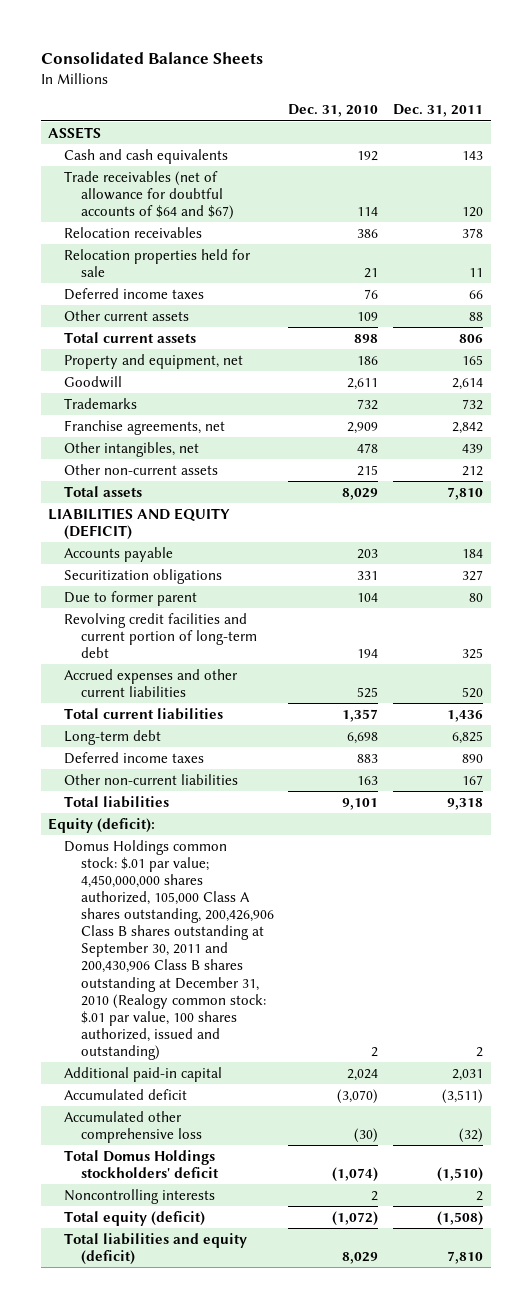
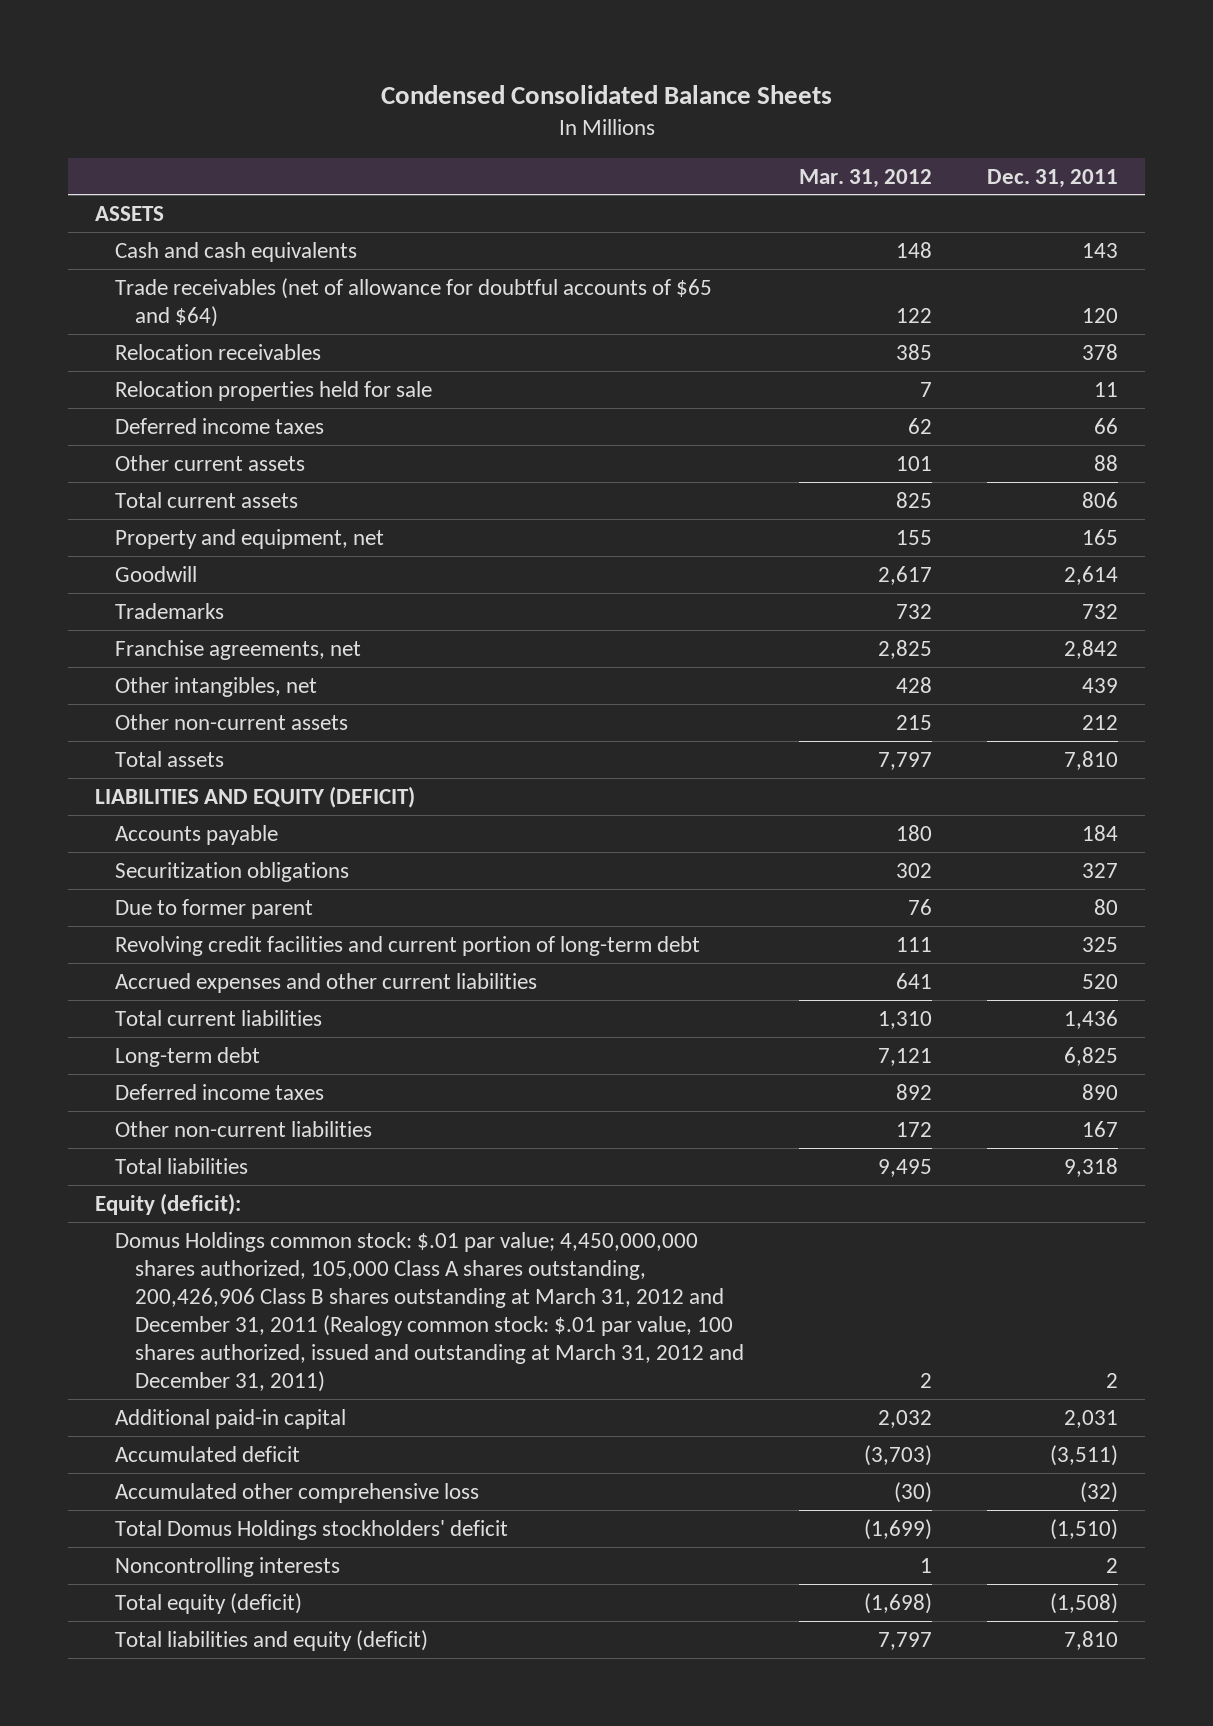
[40,51,263,64] Consolidated Balance Sheets -> [380,84,832,104] Condensed Consolidated Balance Sheets
[288,104,379,118] Dec. 31, 2010 -> none
none -> [799,168,933,188] Mar. 31, 2012
[64,170,234,221] Trade receivables (net of allowance for doubtful accounts of $64 and $67) -> [115,277,713,327] Trade receivables (net of allowance for doubtful accounts of $65 and $64)
[64,839,274,1060] Domus Holdings common stock: $.01 par value; 4,450,000,000 shares authorized, 105,000 Class A shares outstanding, 200,426,906 Class B shares outstanding at September 30, 2011 and 200,430,906 Class B shares outstanding at December 31, 2010 (Realogy common stock: $.01 par value, 100 shares authorized, issued and outstanding) -> [115,1231,745,1392] Domus Holdings common stock: $.01 par value; 4,450,000,000 shares authorized, 105,000 Class A shares outstanding, 200,426,906 Class B shares outstanding at March 31, 2012 and December 31, 2011 (Realogy common stock: $.01 par value, 100 shares authorized, issued and outstanding at March 31, 2012 and December 31, 2011)

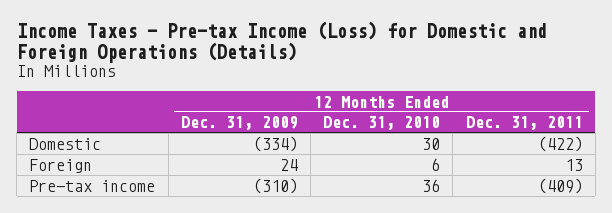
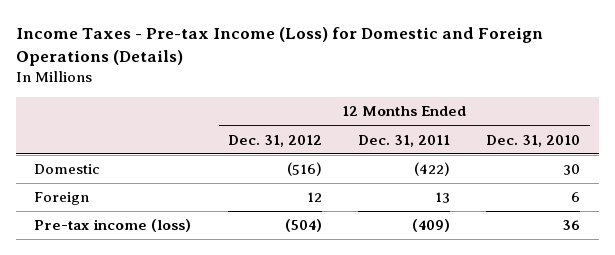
[180,116,298,131] Dec. 31, 2009 -> none
none -> [227,134,322,147] Dec. 31, 2012
[29,179,156,192] Pre-tax income -> [34,219,192,233] Pre-tax income (loss)

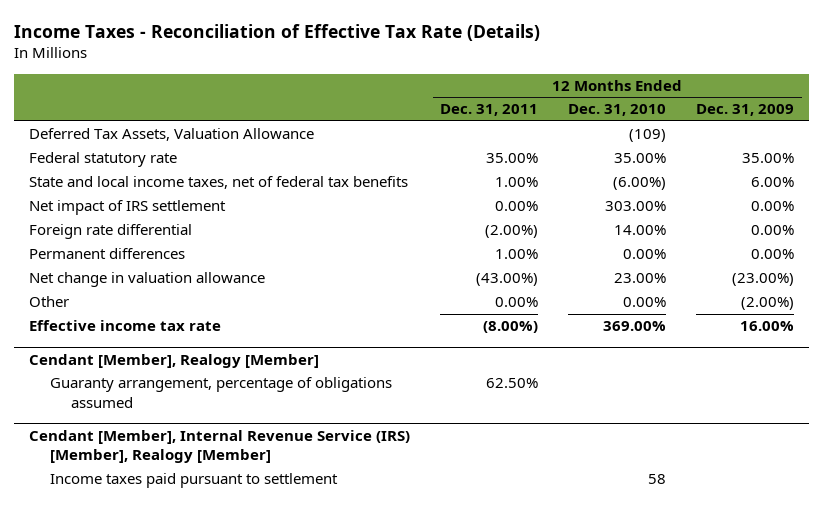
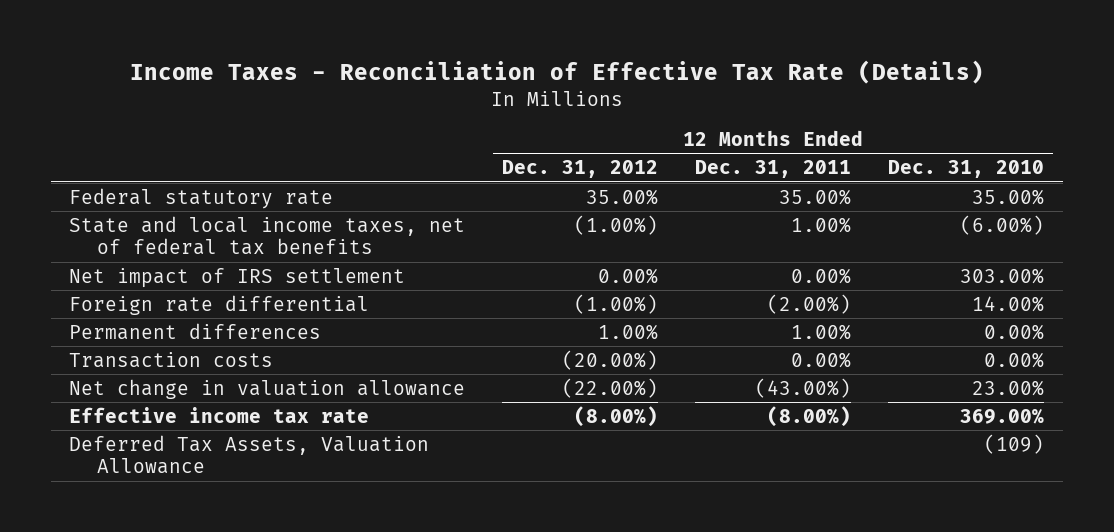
[696,104,795,117] Dec. 31, 2009 -> none
none -> [502,160,659,179] Dec. 31, 2012
none -> [69,351,274,368] Transaction costs
[29,296,70,308] Other -> none
[29,353,320,368] Cendant [Member], Realogy [Member] -> none
[50,377,393,408] Guaranty arrangement, percentage of obligations assumed -> none
[29,429,411,464] Cendant [Member], Internal Revenue Service (IRS) [Member], Realogy [Member] -> none
[50,473,339,489] Income taxes paid pursuant to settlement -> none
[29,128,315,142] Deferred Tax Assets, Valuation Allowance -> [69,434,430,475] Deferred Tax Assets, Valuation Allowance

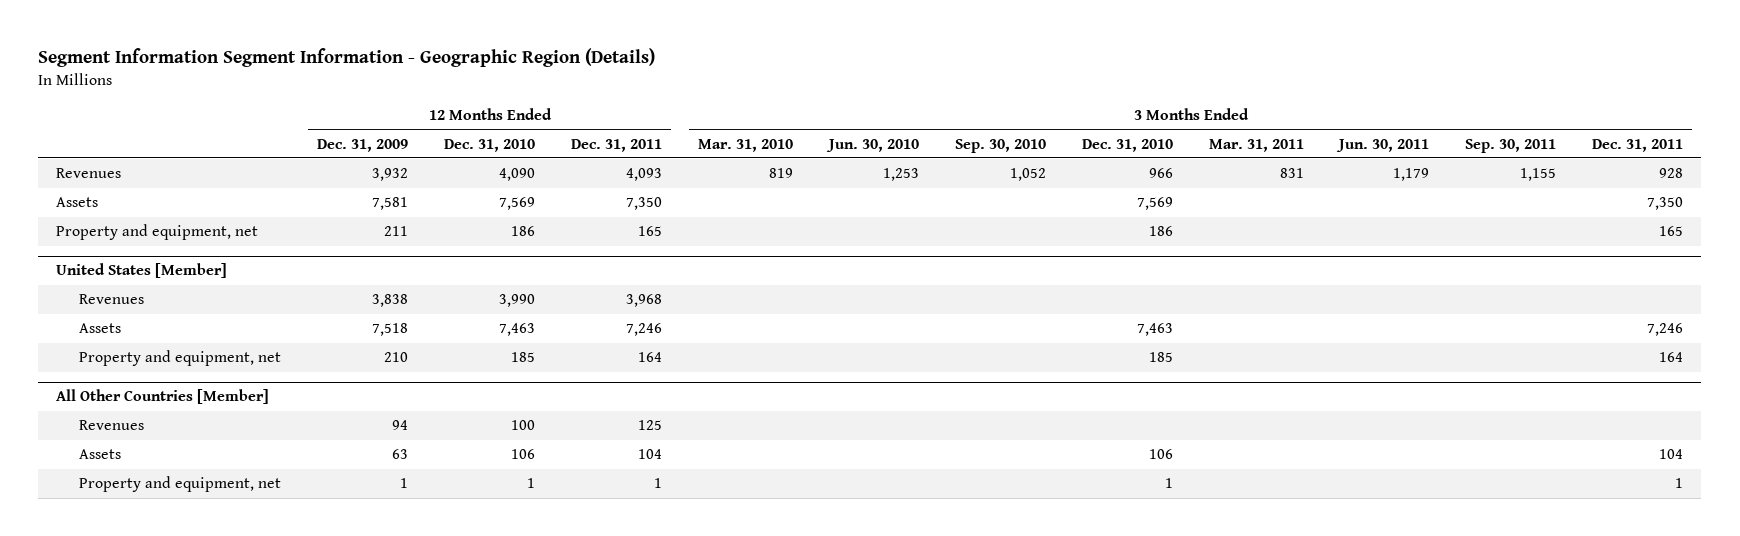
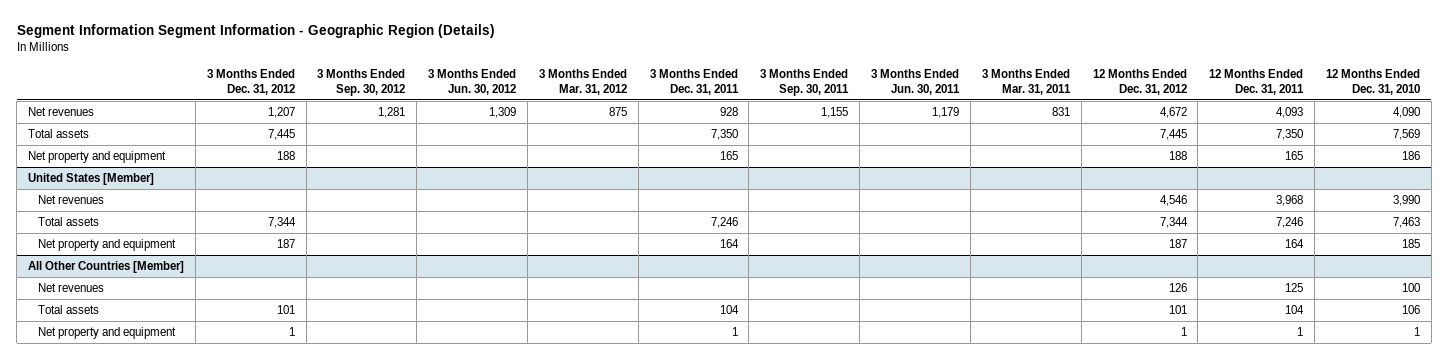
[317,138,409,152] Dec. 31, 2009 -> none
[697,138,793,152] Mar. 31, 2010 -> none
[825,138,919,152] Jun. 30, 2010 -> none
[954,138,1046,153] Sep. 30, 2010 -> none
[1081,138,1173,152] Dec. 31, 2010 -> none
none -> [206,68,295,95] 3 Months Ended Dec. 31, 2012
none -> [317,68,406,96] 3 Months Ended Sep. 30, 2012
none -> [428,68,517,95] 3 Months Ended Jun. 30, 2012
none -> [538,68,627,95] 3 Months Ended Mar. 31, 2012
none -> [1092,68,1187,95] 12 Months Ended Dec. 31, 2012
[56,168,122,179] Revenues -> [27,107,94,117] Net revenues
[56,197,99,208] Assets -> [27,129,89,139] Total assets
[56,224,259,241] Property and equipment, net -> [27,151,166,164] Net property and equipment
[79,294,145,305] Revenues -> [38,195,105,205] Net revenues
[79,323,122,334] Assets -> [38,217,100,227] Total assets
[79,350,282,367] Property and equipment, net -> [38,239,177,252] Net property and equipment
[79,420,145,431] Revenues -> [38,283,105,293] Net revenues
[79,449,122,460] Assets -> [38,305,100,315] Total assets
[79,476,282,493] Property and equipment, net -> [38,327,177,340] Net property and equipment

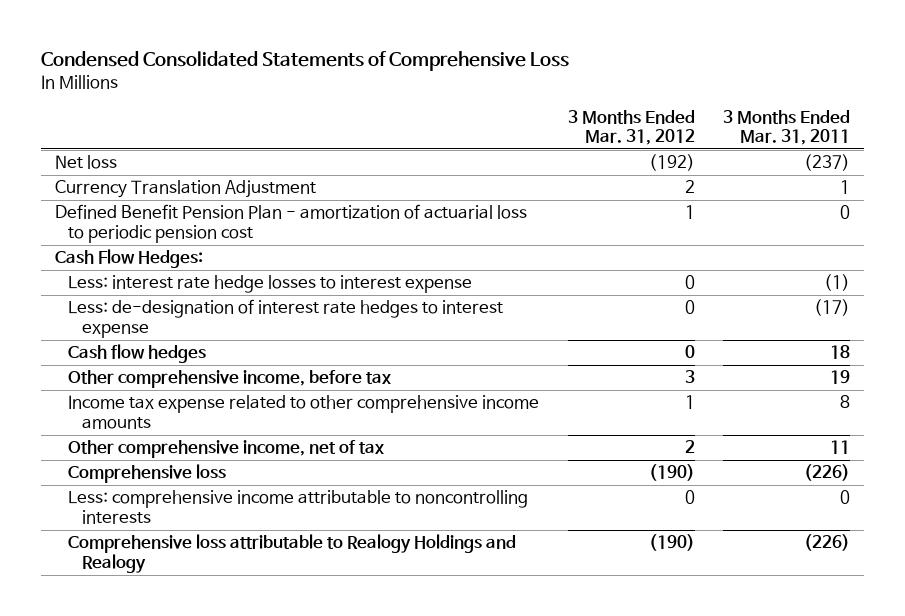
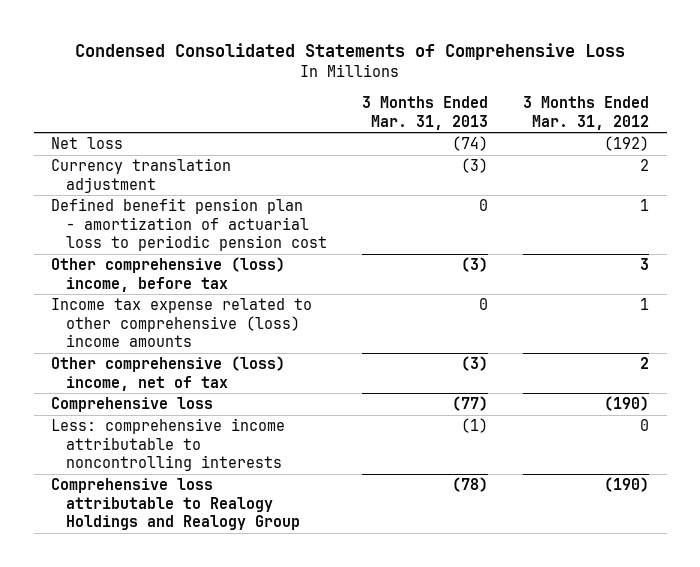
[723,109,851,146] 3 Months Ended Mar. 31, 2011 -> none
none -> [362,96,489,130] 3 Months Ended Mar. 31, 2013
[54,249,203,269] Cash Flow Hedges: -> none
[68,275,473,294] Less: interest rate hedge losses to interest expense -> none
[68,299,504,339] Less: de-designation of interest rate hedges to interest expense -> none
[68,344,207,364] Cash flow hedges -> none
[54,180,316,199] Currency Translation Adjustment -> [51,158,232,193] Currency translation adjustment
[54,204,527,244] Defined Benefit Pension Plan - amortization of actuarial loss to periodic pension cost -> [51,198,328,252] Defined benefit pension plan - amortization of actuarial loss to periodic pension cost
[68,370,392,389] Other comprehensive income, before tax -> [51,257,286,292] Other comprehensive (loss) income, before tax
[68,395,540,430] Income tax expense related to other comprehensive income amounts -> [51,298,313,348] Income tax expense related to other comprehensive (loss) income amounts
[68,440,385,459] Other comprehensive income, net of tax -> [51,356,286,391] Other comprehensive (loss) income, net of tax
[68,534,517,574] Comprehensive loss attributable to Realogy Holdings and Realogy -> [51,478,301,531] Comprehensive loss attributable to Realogy Holdings and Realogy Group

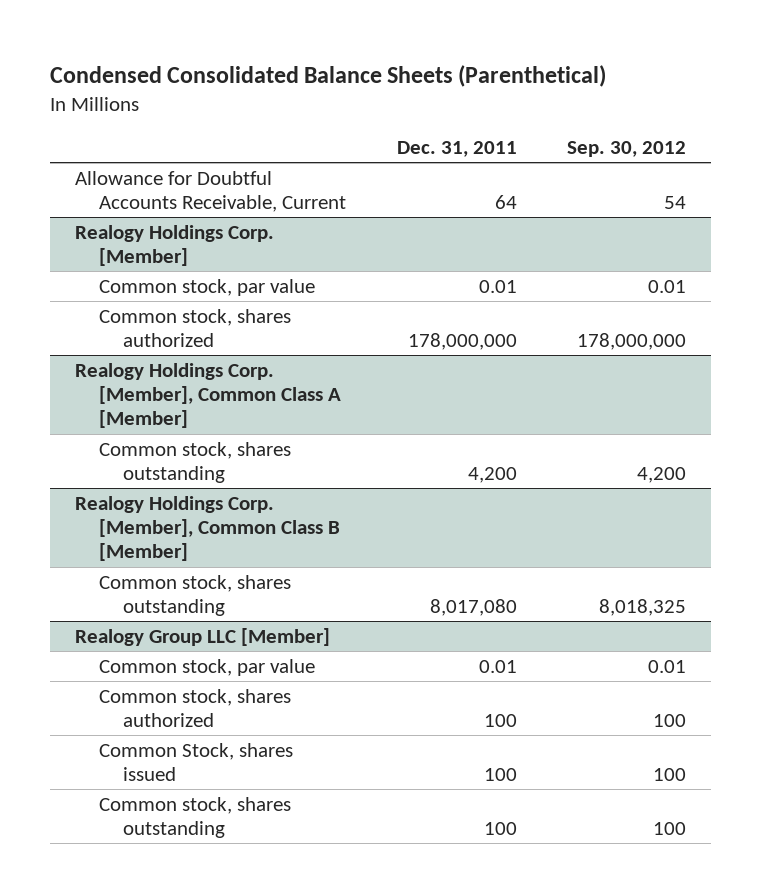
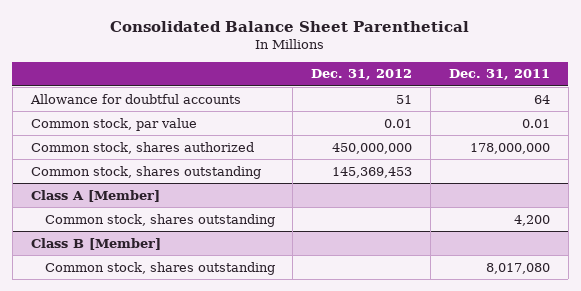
[50,64,607,87] Condensed Consolidated Balance Sheets (Parenthetical) -> [110,20,470,32] Consolidated Balance Sheet Parenthetical
[567,141,687,158] Sep. 30, 2012 -> none
none -> [311,69,413,81] Dec. 31, 2012
[75,224,275,267] Realogy Holdings Corp. [Member] -> none
[75,170,347,213] Allowance for Doubtful Accounts Receivable, Current -> [29,93,241,104] Allowance for doubtful accounts
[75,362,342,429] Realogy Holdings Corp. [Member], Common Class A [Member] -> none
none -> [30,165,261,179] Common stock, shares outstanding
none -> [30,189,160,202] Class A [Member]
[75,495,341,562] Realogy Holdings Corp. [Member], Common Class B [Member] -> none
none -> [30,237,161,250] Class B [Member]
[75,627,331,646] Realogy Group LLC [Member] -> none
[99,658,316,676] Common stock, par value -> none
[99,688,292,728] Common stock, shares authorized -> none
[99,742,294,782] Common Stock, shares issued -> none
[99,796,292,839] Common stock, shares outstanding -> none

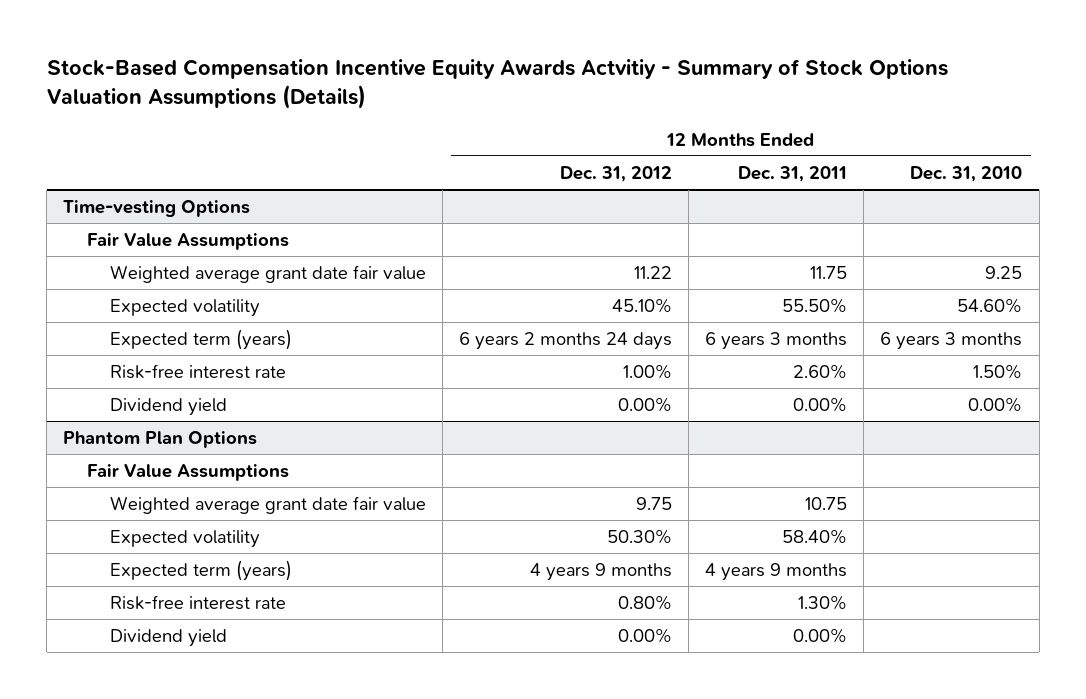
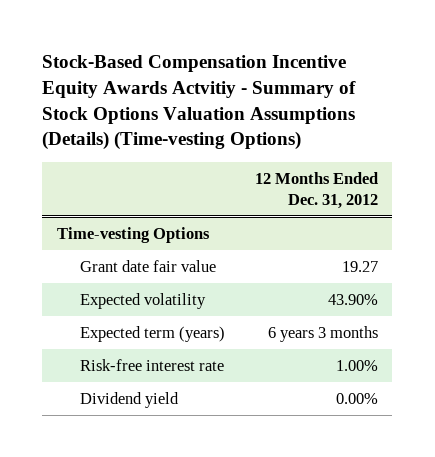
[46,59,948,109] Stock-Based Compensation Incentive Equity Awards Actvitiy - Summary of Stock Options Valuation Assumptions (Details) -> [42,55,357,151] Stock-Based Compensation Incentive Equity Awards Actvitiy - Summary of Stock Options Valuation Assumptions (Details) (Time-vesting Options)
[738,165,848,182] Dec. 31, 2011 -> none
[910,165,1023,182] Dec. 31, 2010 -> none
[86,233,289,251] Fair Value Assumptions -> none
[110,265,427,284] Weighted average grant date fair value -> [79,259,216,272] Grant date fair value
[634,266,673,280] 11.22 -> [341,260,378,272] 19.27
[612,298,673,314] 45.10% -> [327,293,378,305] 43.90%
[459,332,673,351] 6 years 2 months 24 days -> [267,325,378,342] 6 years 3 months
[63,431,258,449] Phantom Plan Options -> none
[86,464,289,482] Fair Value Assumptions -> none
[110,496,427,515] Weighted average grant date fair value -> none
[110,530,261,549] Expected volatility -> none
[110,560,293,582] Expected term (years) -> none
[110,595,287,611] Risk-free interest rate -> none
[110,629,228,648] Dividend yield -> none

